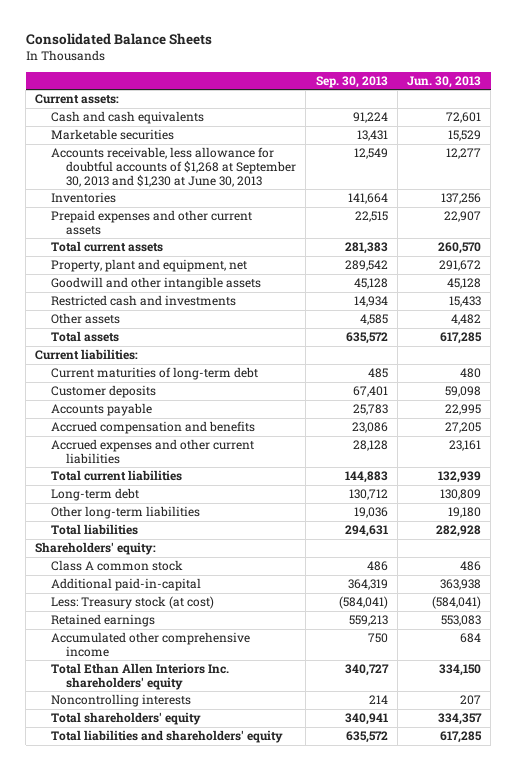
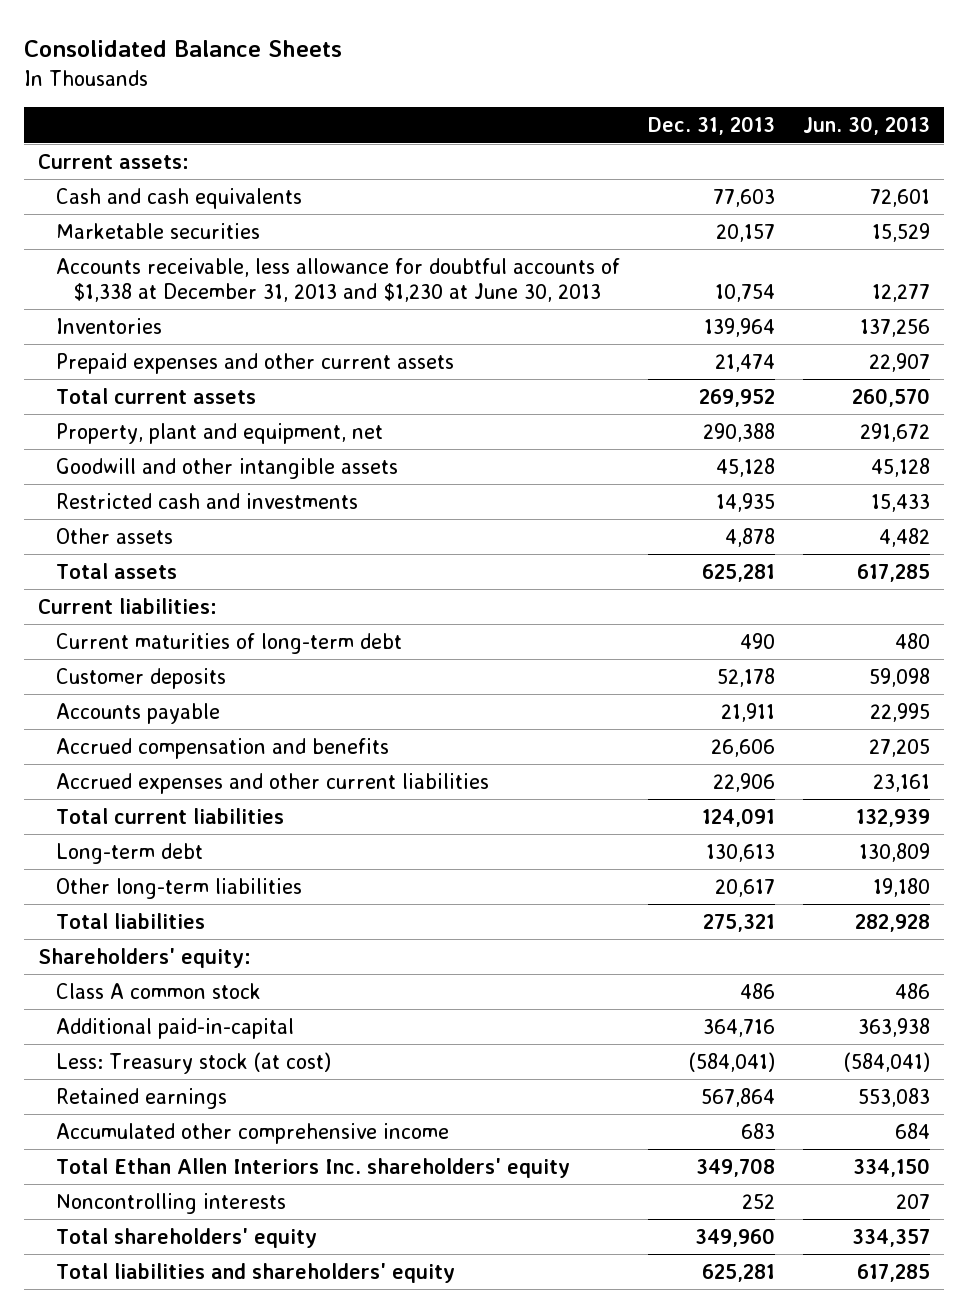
[315,75,388,88] Sep. 30, 2013 -> none
none -> [647,116,775,136] Dec. 31, 2013
[50,147,297,187] Accounts receivable, less allowance for doubtful accounts of $1,268 at September 30, 2013 and $1,230 at June 30, 2013 -> [55,257,620,302] Accounts receivable, less allowance for doubtful accounts of $1,338 at December 31, 2013 and $1,230 at June 30, 2013

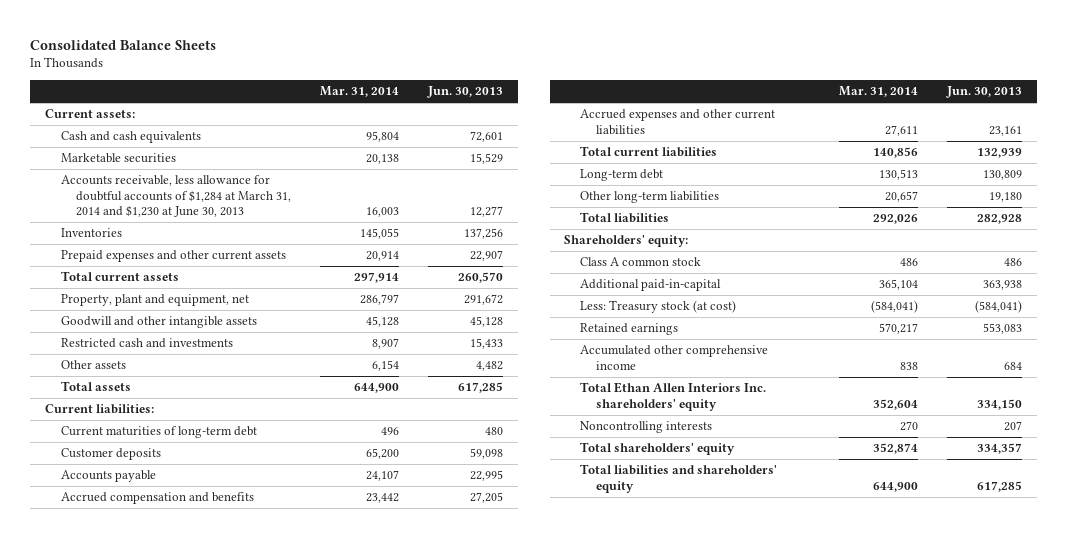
[647,116,775,136] Dec. 31, 2013 -> none
none -> [320,86,400,98] Mar. 31, 2014
[55,257,620,302] Accounts receivable, less allowance for doubtful accounts of $1,338 at December 31, 2013 and $1,230 at June 30, 2013 -> [60,175,292,218] Accounts receivable, less allowance for doubtful accounts of $1,284 at March 31, 2014 and $1,230 at June 30, 2013

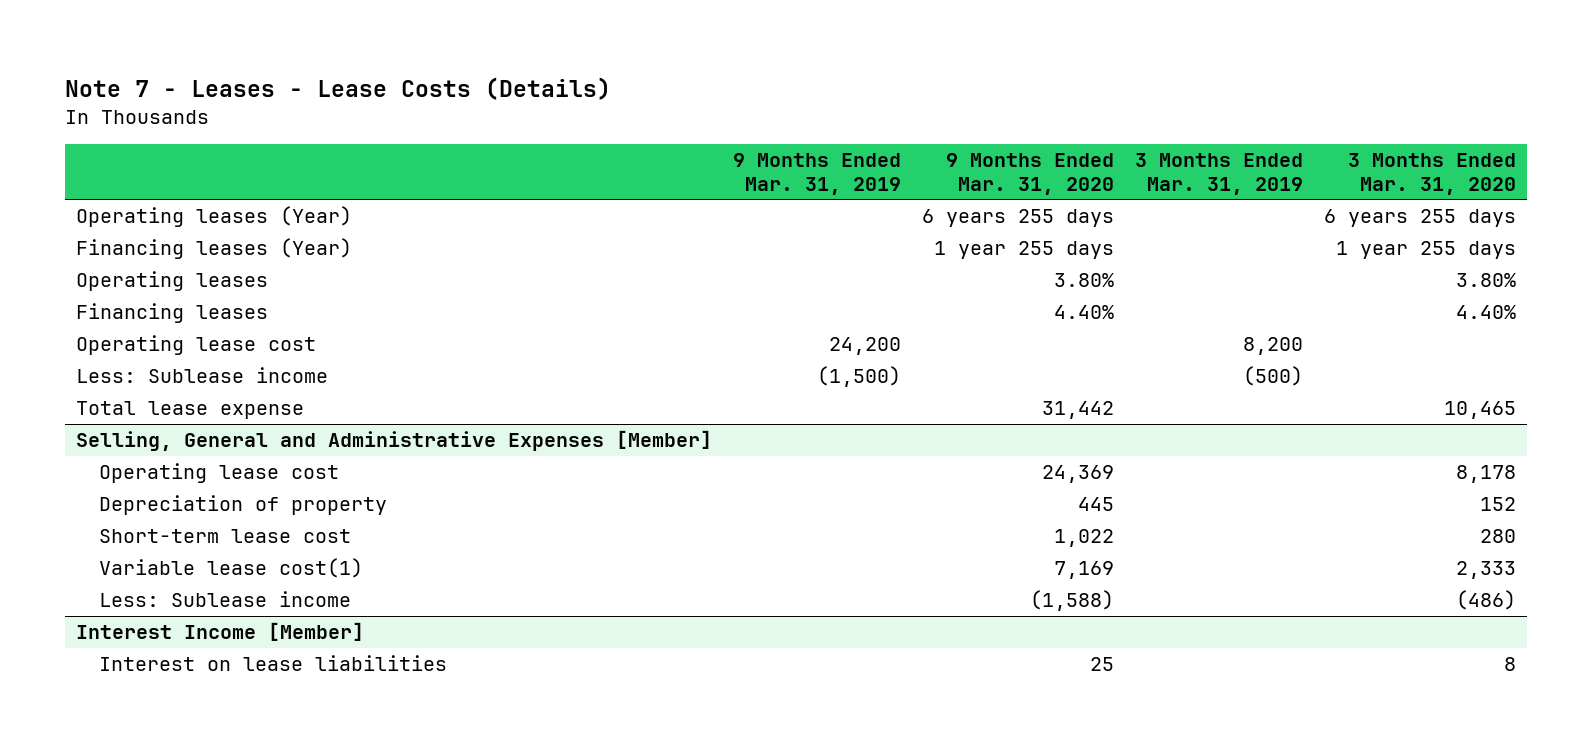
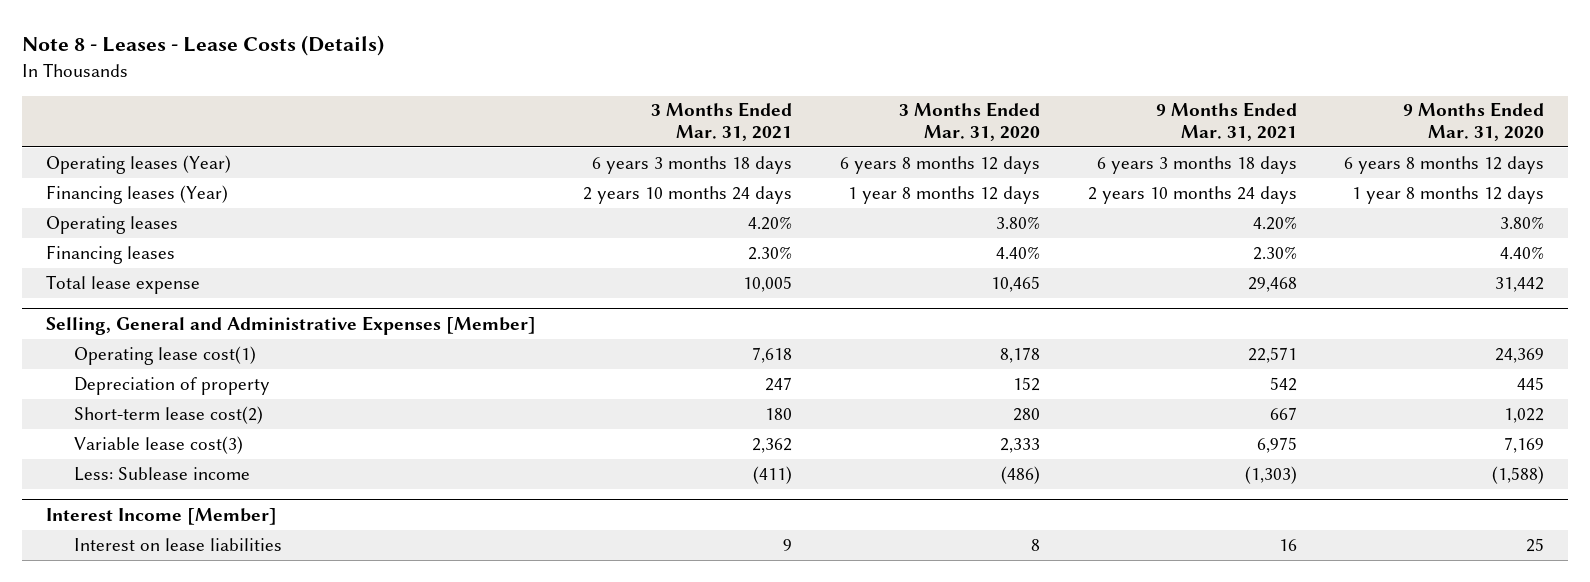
[65,76,612,100] Note 7 - Leases - Lease Costs (Details) -> [21,35,384,57] Note 8 - Leases - Lease Costs (Details)
[732,153,901,195] 9 Months Ended Mar. 31, 2019 -> none
[1135,153,1304,195] 3 Months Ended Mar. 31, 2019 -> none
none -> [651,102,793,142] 3 Months Ended Mar. 31, 2021
none -> [1155,102,1297,142] 9 Months Ended Mar. 31, 2021
[921,209,1114,228] 6 years 255 days -> [1344,155,1545,174] 6 years 8 months 12 days
[1324,209,1517,228] 6 years 255 days -> [840,155,1041,174] 6 years 8 months 12 days
[933,241,1114,260] 1 year 255 days -> [1352,185,1545,204] 1 year 8 months 12 days
[1336,241,1517,260] 1 year 255 days -> [848,185,1041,204] 1 year 8 months 12 days
[75,335,316,356] Operating lease cost -> none
[75,367,328,384] Less: Sublease income -> none
[98,463,339,484] Operating lease cost -> [74,345,257,365] Operating lease cost(1)
[98,529,351,544] Short-term lease cost -> [74,405,264,424] Short-term lease cost(2)
[98,558,363,579] Variable lease cost(1) -> [74,435,244,454] Variable lease cost(3)

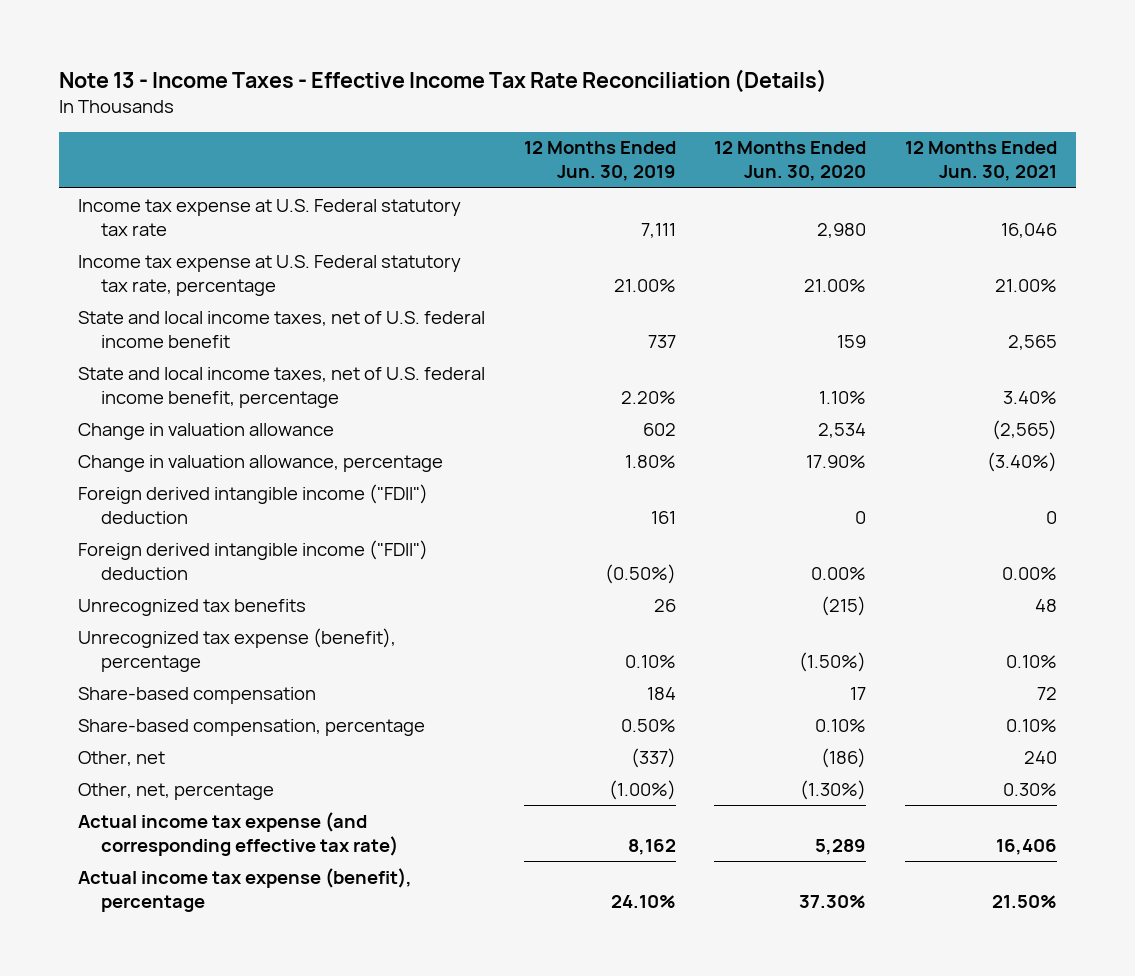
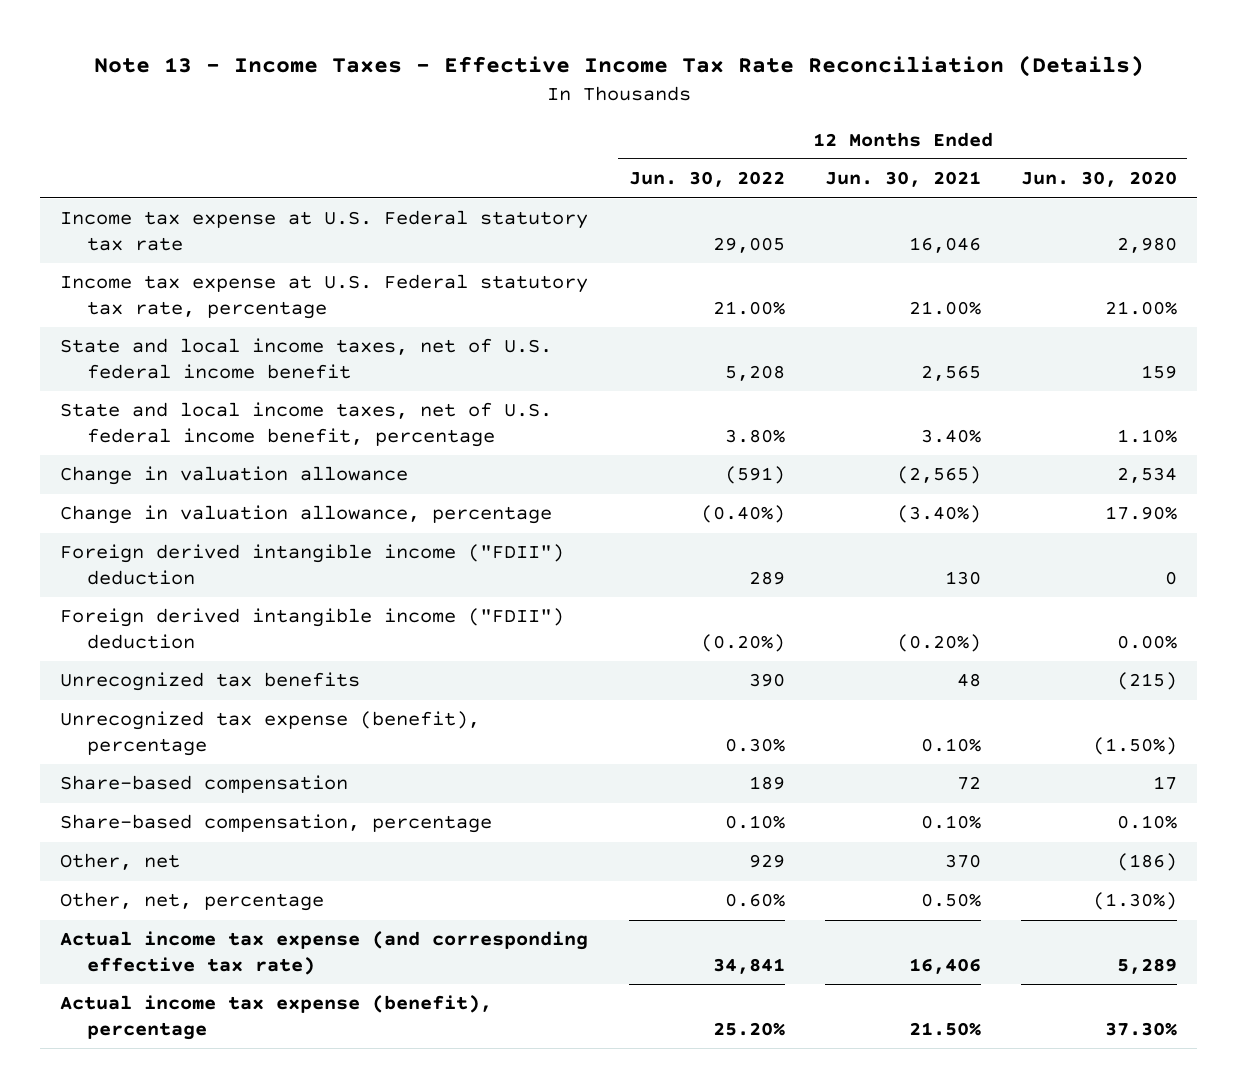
[523,141,676,182] 12 Months Ended Jun. 30, 2019 -> none
none -> [628,171,785,188] Jun. 30, 2022
[1045,510,1057,524] 0 -> [944,570,981,585] 130
[1001,566,1057,580] 0.00% -> [896,633,981,652] (0.20%)
[1023,750,1057,764] 240 -> [944,854,981,869] 370
[1002,782,1057,796] 0.30% -> [920,893,981,908] 0.50%

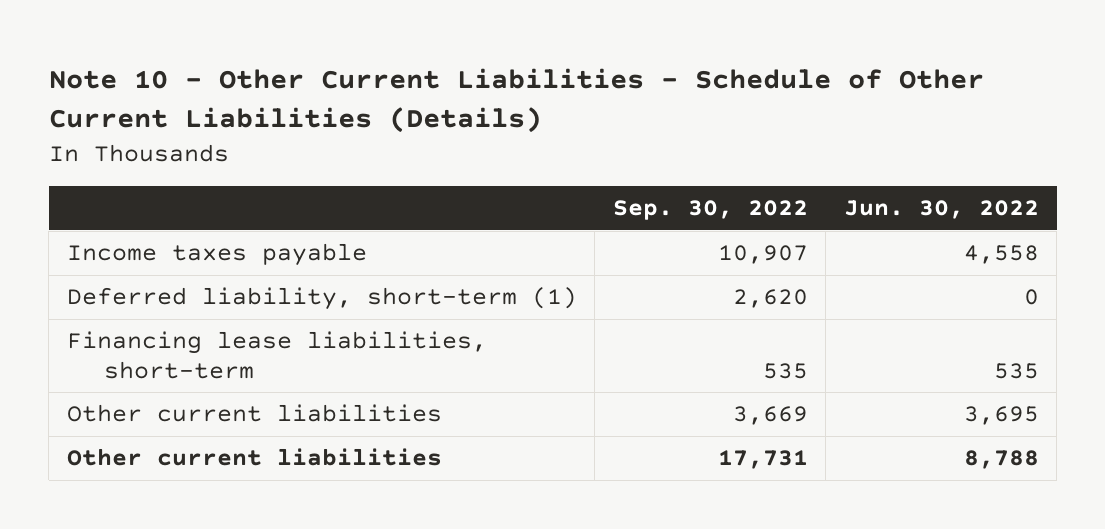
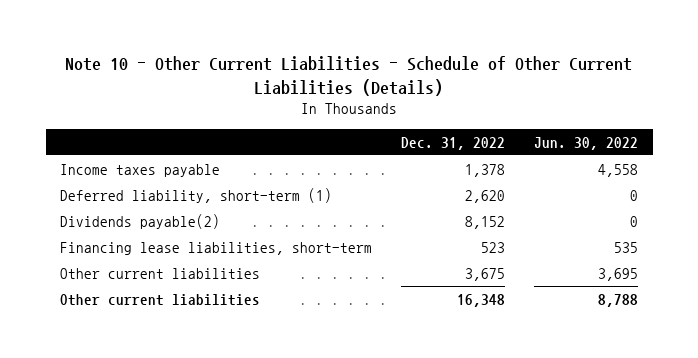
[612,200,808,221] Sep. 30, 2022 -> none
none -> [401,136,506,150] Dec. 31, 2022
none -> [60,214,221,230] Dividends payable(2)

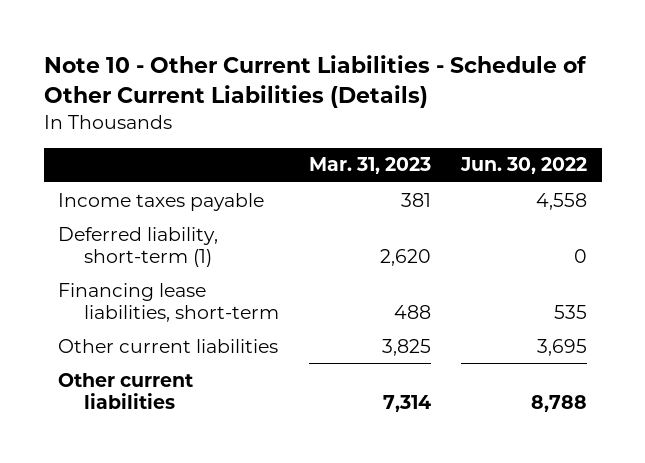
[401,136,506,150] Dec. 31, 2022 -> none
none -> [309,157,432,175] Mar. 31, 2023
[60,214,221,230] Dividends payable(2) -> none

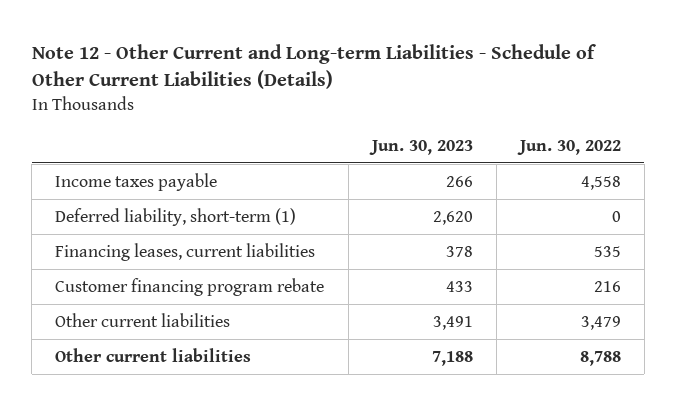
[43,55,587,108] Note 10 - Other Current Liabilities - Schedule of Other Current Liabilities (Details) -> [31,44,596,90] Note 12 - Other Current and Long-term Liabilities - Schedule of Other Current Liabilities (Details)
[309,157,432,175] Mar. 31, 2023 -> none
none -> [368,139,473,155] Jun. 30, 2023
[58,282,280,322] Financing lease liabilities, short-term -> [55,242,316,261] Financing leases, current liabilities
none -> [55,277,325,296] Customer financing program rebate
[536,338,587,356] 3,695 -> [580,315,621,330] 3,479

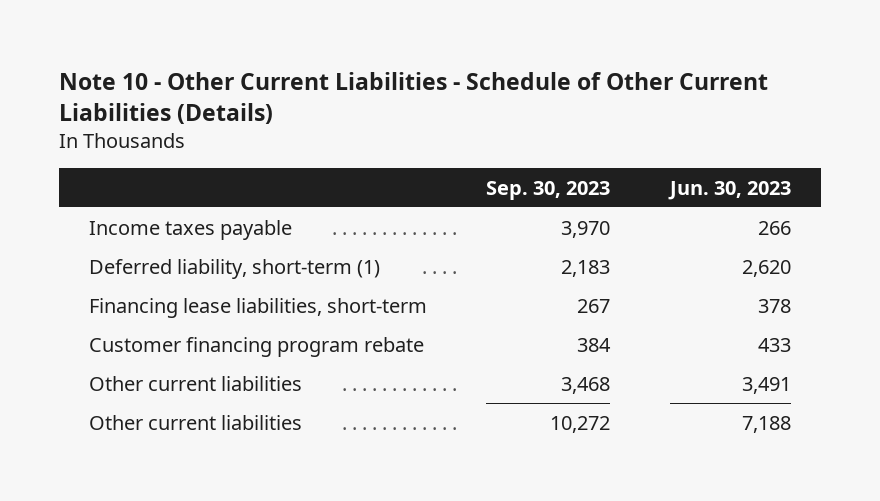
[31,44,596,90] Note 12 - Other Current and Long-term Liabilities - Schedule of Other Current Liabilities (Details) -> [58,71,768,124] Note 10 - Other Current Liabilities - Schedule of Other Current Liabilities (Details)
[516,139,621,155] Jun. 30, 2022 -> none
none -> [486,180,611,200] Sep. 30, 2023
[55,242,316,261] Financing leases, current liabilities -> [88,297,427,318] Financing lease liabilities, short-term

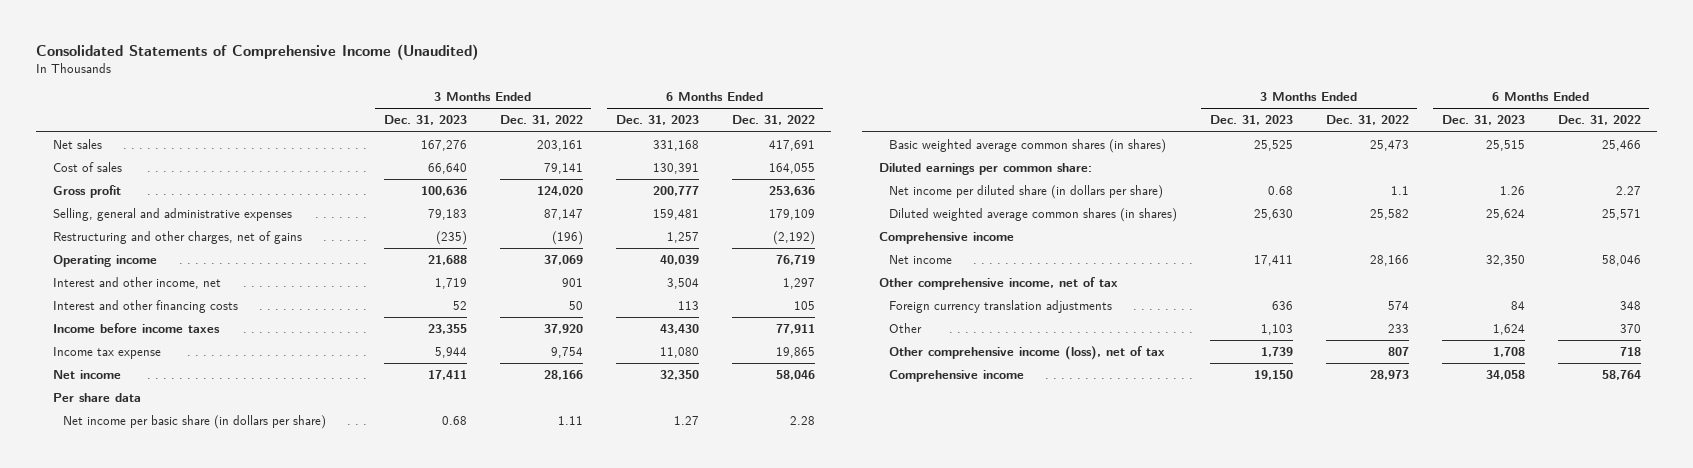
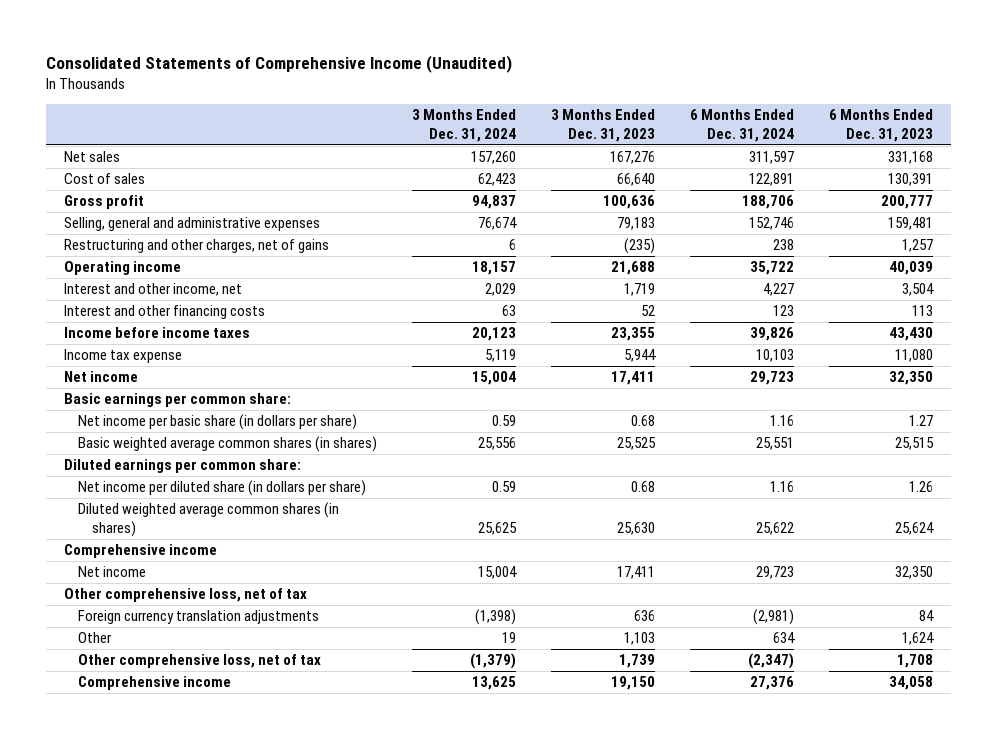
[499,115,583,126] Dec. 31, 2022 -> none
[731,115,815,126] Dec. 31, 2022 -> none
none -> [411,109,516,142] 3 Months Ended Dec. 31, 2024
none -> [690,109,795,142] 6 Months Ended Dec. 31, 2024
[52,393,141,403] Per share data -> [63,393,291,408] Basic earnings per common share:
[878,277,1118,291] Other comprehensive income, net of tax -> [63,588,307,603] Other comprehensive loss, net of tax
[888,346,1165,361] Other comprehensive income (loss), net of tax -> [77,654,321,669] Other comprehensive loss, net of tax

